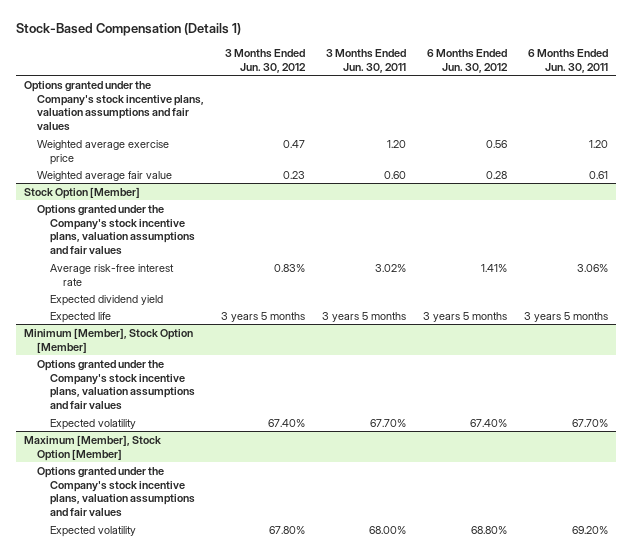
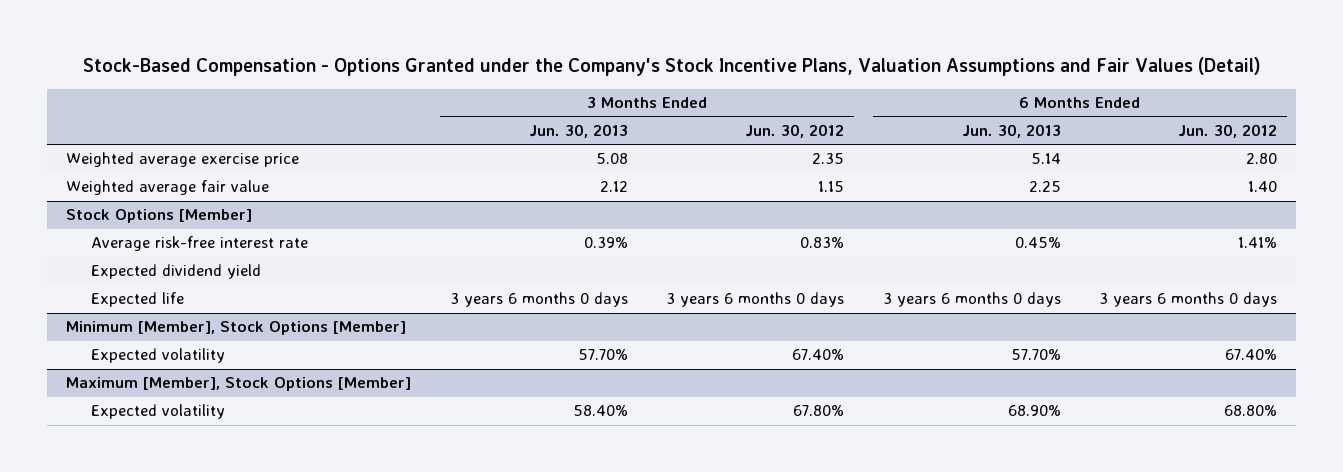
[15,23,241,37] Stock-Based Compensation (Details 1) -> [82,57,1261,77] Stock-Based Compensation - Options Granted under the Company's Stock Incentive Plans, Valuation Assumptions and Fair Values (Detail)
[325,48,406,73] 3 Months Ended Jun. 30, 2011 -> none
[527,48,608,73] 6 Months Ended Jun. 30, 2011 -> none
none -> [528,124,628,139] Jun. 30, 2013
none -> [961,124,1061,139] Jun. 30, 2013
[24,80,205,132] Options granted under the Company's stock incentive plans, valuation assumptions and fair values -> none
[37,204,196,256] Options granted under the Company's stock incentive plans, valuation assumptions and fair values -> none
[282,139,305,148] 0.47 -> [812,153,845,165] 2.35
[485,139,507,148] 0.56 -> [1246,153,1278,165] 2.80
[282,170,305,179] 0.23 -> [818,181,845,193] 1.15
[485,170,507,179] 0.28 -> [1248,181,1278,193] 1.40
[24,186,141,199] Stock Option [Member] -> [66,209,253,224] Stock Options [Member]
[37,359,196,411] Options granted under the Company's stock incentive plans, valuation assumptions and fair values -> none
[220,311,305,322] 3 years 5 months -> [666,292,845,308] 3 years 6 months 0 days
[422,311,507,322] 3 years 5 months -> [1099,292,1278,308] 3 years 6 months 0 days
[24,327,194,353] Minimum [Member], Stock Option [Member] -> [66,321,407,336] Minimum [Member], Stock Options [Member]
[37,466,196,518] Options granted under the Company's stock incentive plans, valuation assumptions and fair values -> none
[24,434,162,461] Maximum [Member], Stock Option [Member] -> [66,377,412,392] Maximum [Member], Stock Options [Member]

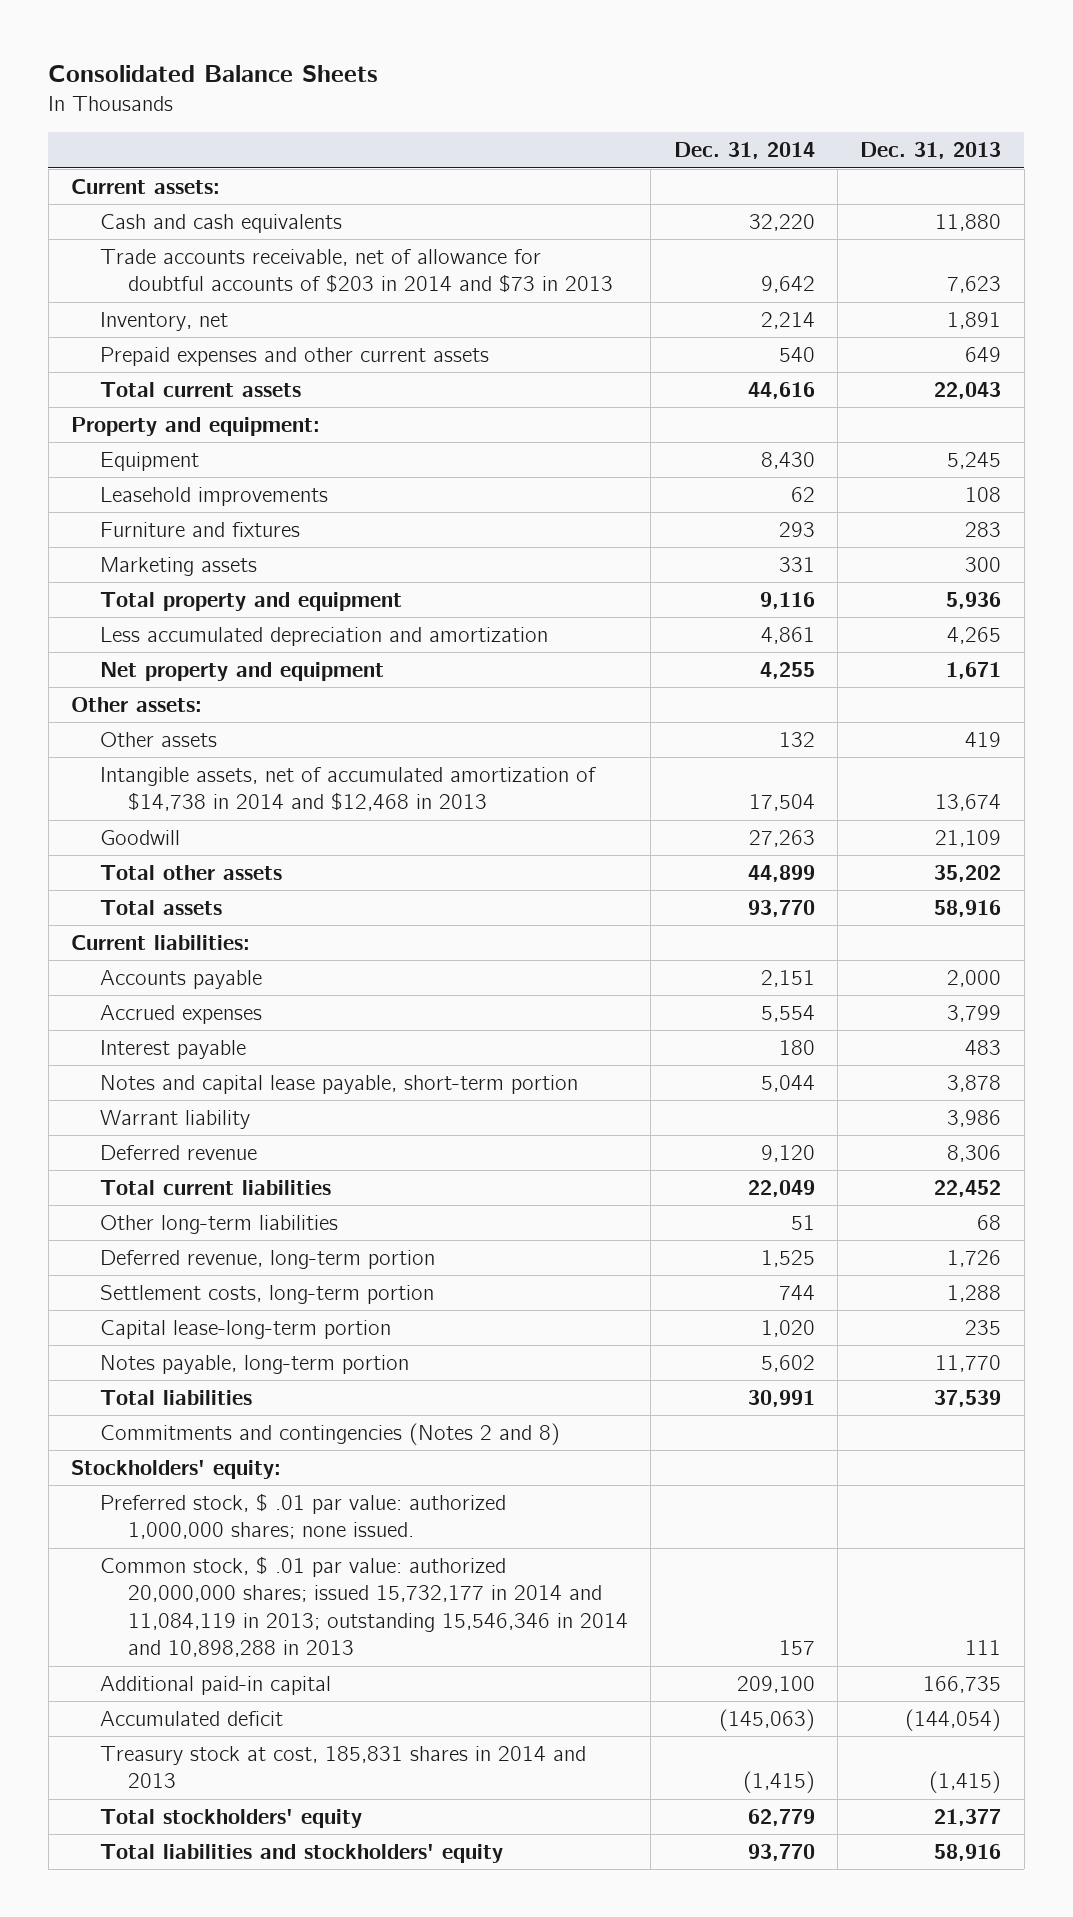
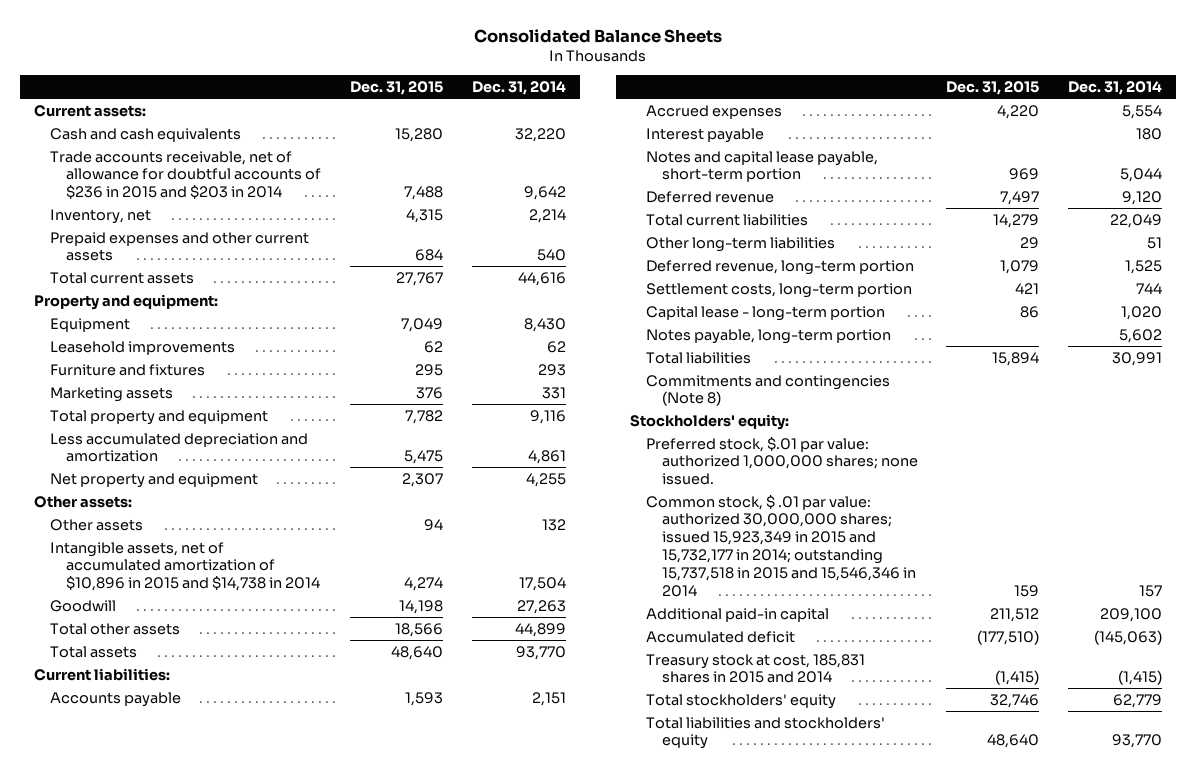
[860,142,1002,160] Dec. 31, 2013 -> none
none -> [350,81,444,96] Dec. 31, 2015
[99,248,613,294] Trade accounts receivable, net of allowance for doubtful accounts of $203 in 2014 and $73 in 2013 -> [49,150,321,200] Trade accounts receivable, net of allowance for doubtful accounts of $236 in 2015 and $203 in 2014
[99,766,596,812] Intangible assets, net of accumulated amortization of $14,738 in 2014 and $12,468 in 2013 -> [49,541,320,592] Intangible assets, net of accumulated amortization of $10,896 in 2015 and $14,738 in 2014
[99,1109,250,1129] Warrant liability -> none
[99,1319,391,1339] Capital lease-long-term portion -> [645,305,885,321] Capital lease - long-term portion
[99,1422,560,1445] Commitments and contingencies (Notes 2 and 8) -> [645,374,890,407] Commitments and contingencies (Note 8)
[99,1492,506,1540] Preferred stock, $ .01 par value: authorized 1,000,000 shares; none issued. -> [645,436,918,486] Preferred stock, $.01 par value: authorized 1,000,000 shares; none issued.
[99,1555,628,1658] Common stock, $ .01 par value: authorized 20,000,000 shares; issued 15,732,177 in 2014 and 11,084,119 in 2013; outstanding 15,546,346 in 2014 and 10,898,288 in 2013 -> [645,494,916,597] Common stock, $ .01 par value: authorized 30,000,000 shares; issued 15,923,349 in 2015 and 15,732,177 in 2014; outstanding 15,737,518 in 2015 and 15,546,346 in 2014
[99,1745,586,1789] Treasury stock at cost, 185,831 shares in 2014 and 2013 -> [645,653,865,684] Treasury stock at cost, 185,831 shares in 2015 and 2014

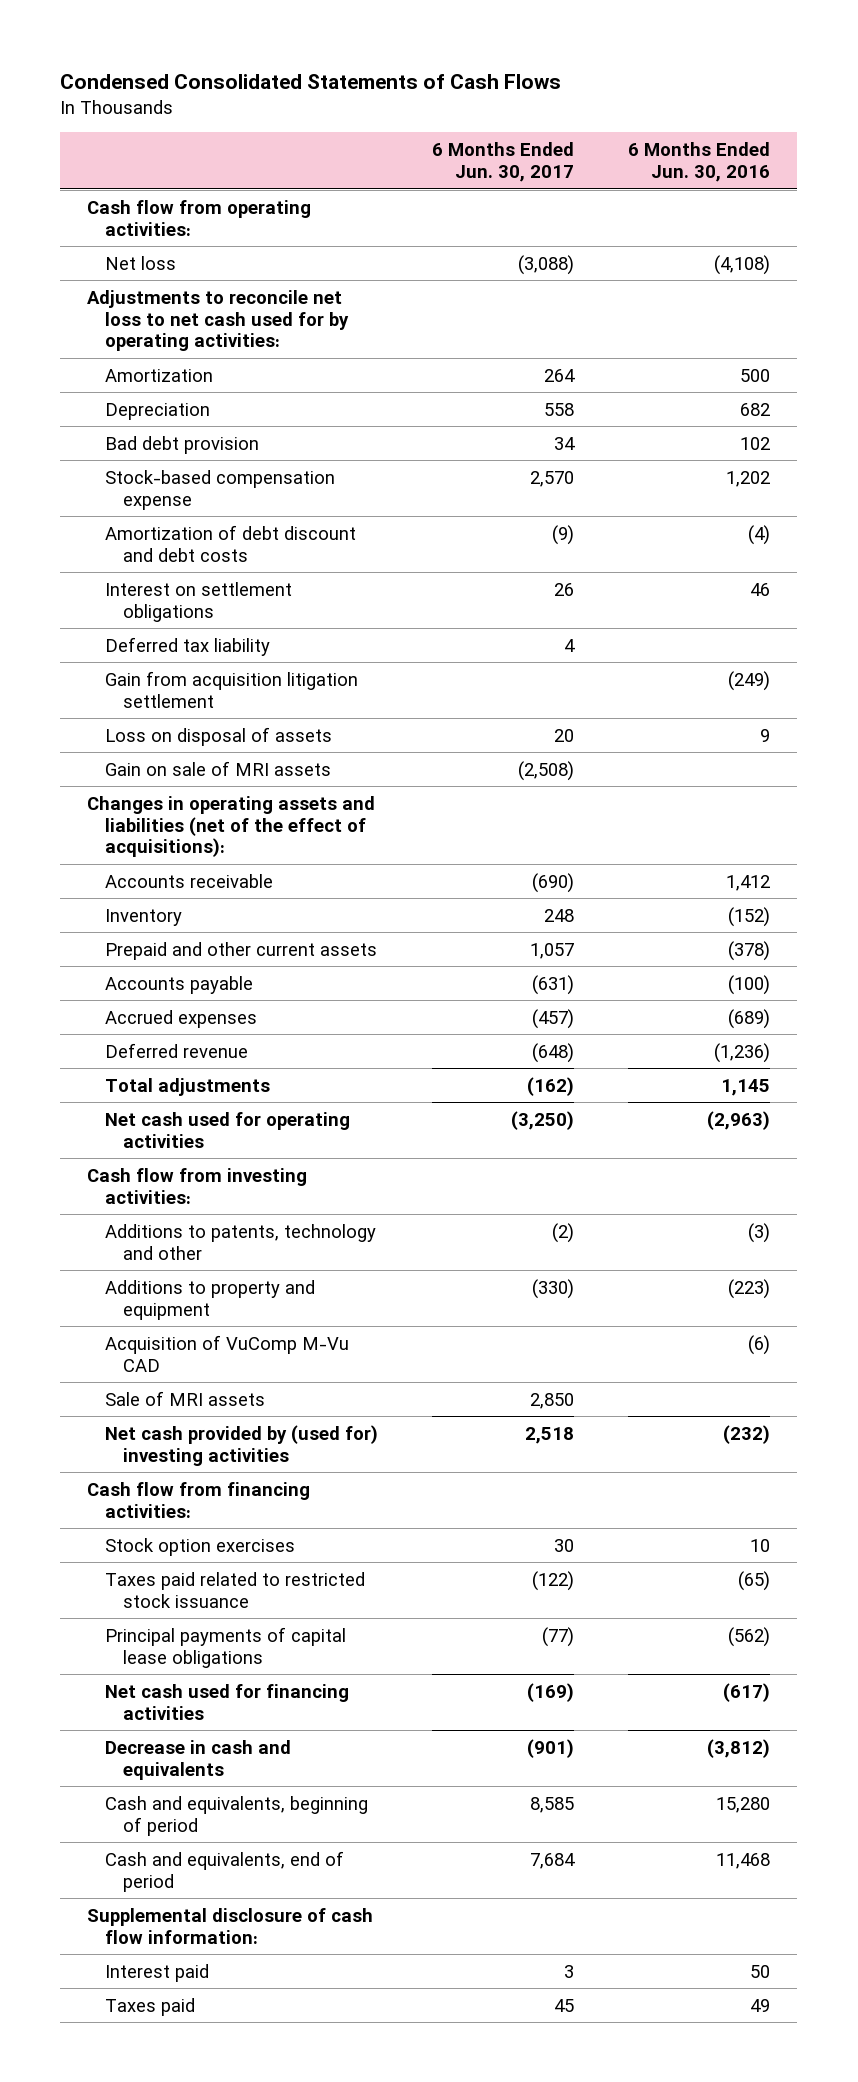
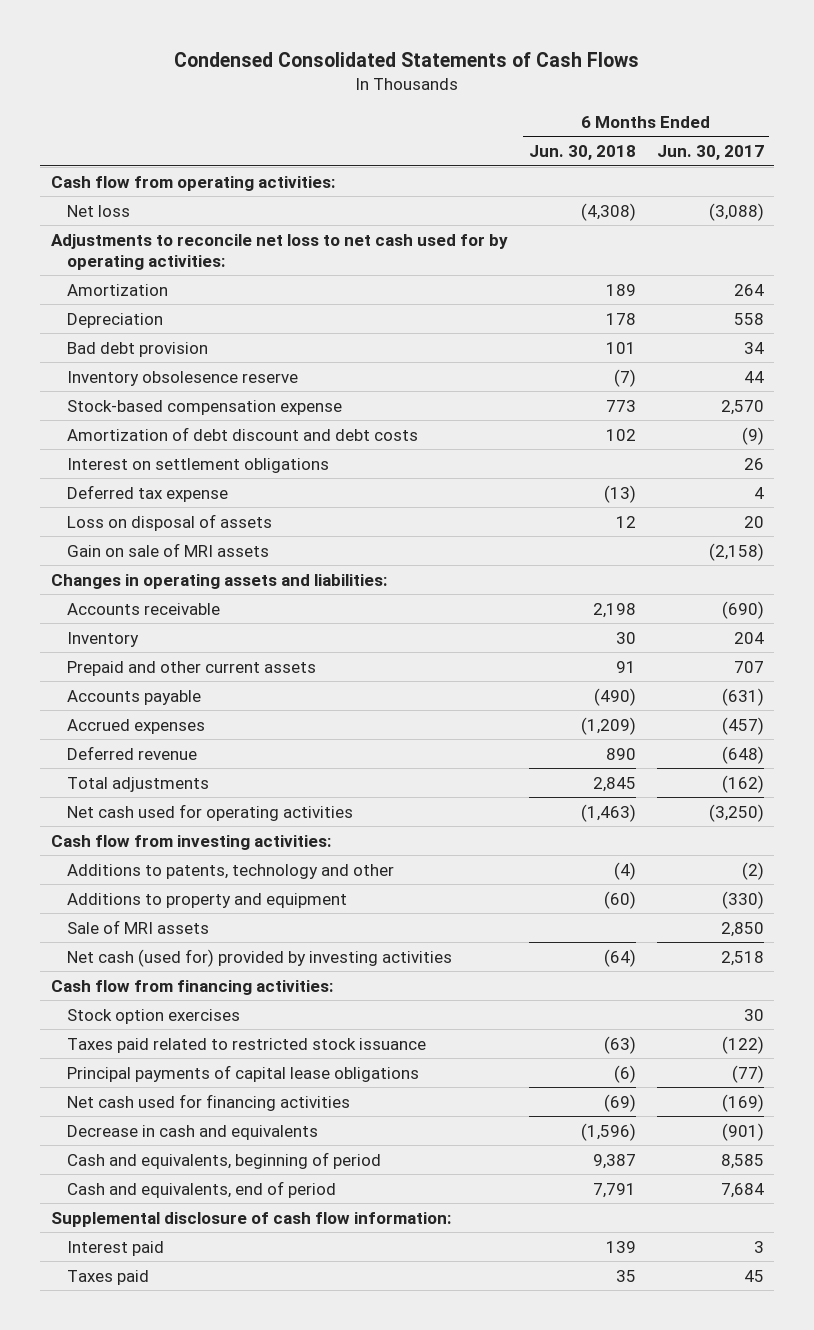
[628,142,771,182] 6 Months Ended Jun. 30, 2016 -> none
none -> [528,145,636,161] Jun. 30, 2018
none -> [66,370,298,386] Inventory obsolesence reserve
[105,670,359,708] Gain from acquisition litigation settlement -> none
[105,636,271,656] Deferred tax liability -> [66,484,228,502] Deferred tax expense
[518,760,575,781] (2,508) -> [708,542,764,561] (2,158)
[87,795,376,858] Changes in operating assets and liabilities (net of the effect of acquisitions): -> [50,573,387,589] Changes in operating assets and liabilities:
[544,908,575,922] 248 -> [733,631,764,644] 204
[530,942,575,959] 1,057 -> [733,660,764,673] 707
[105,1334,350,1372] Acquisition of VuComp M-Vu CAD -> none
[105,1424,379,1466] Net cash provided by (used for) investing activities -> [66,948,452,967] Net cash (used for) provided by investing activities

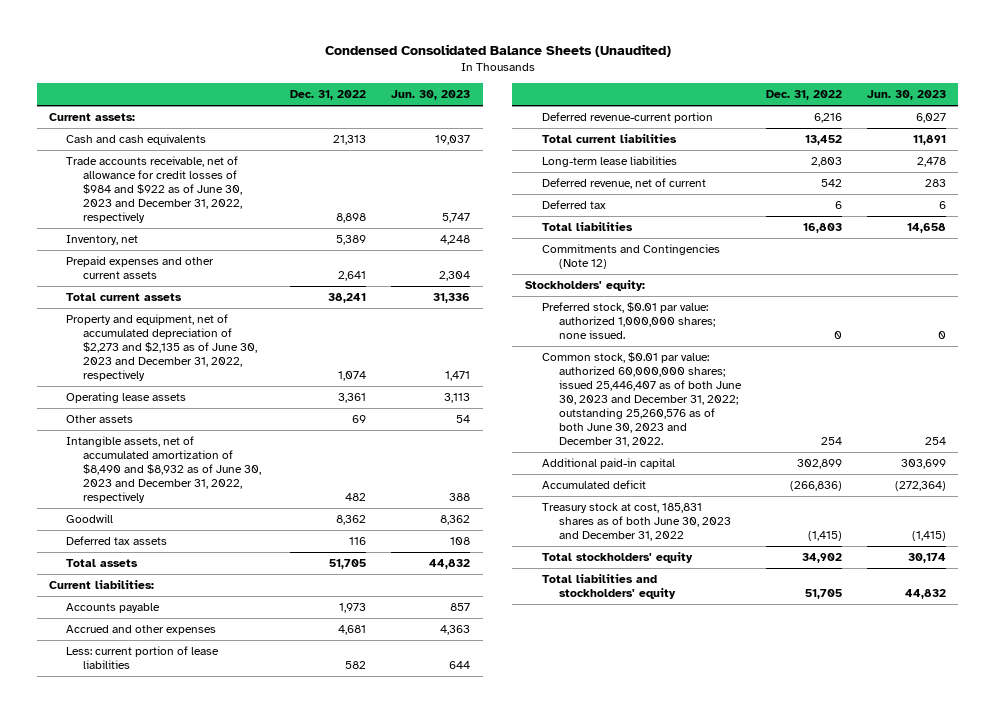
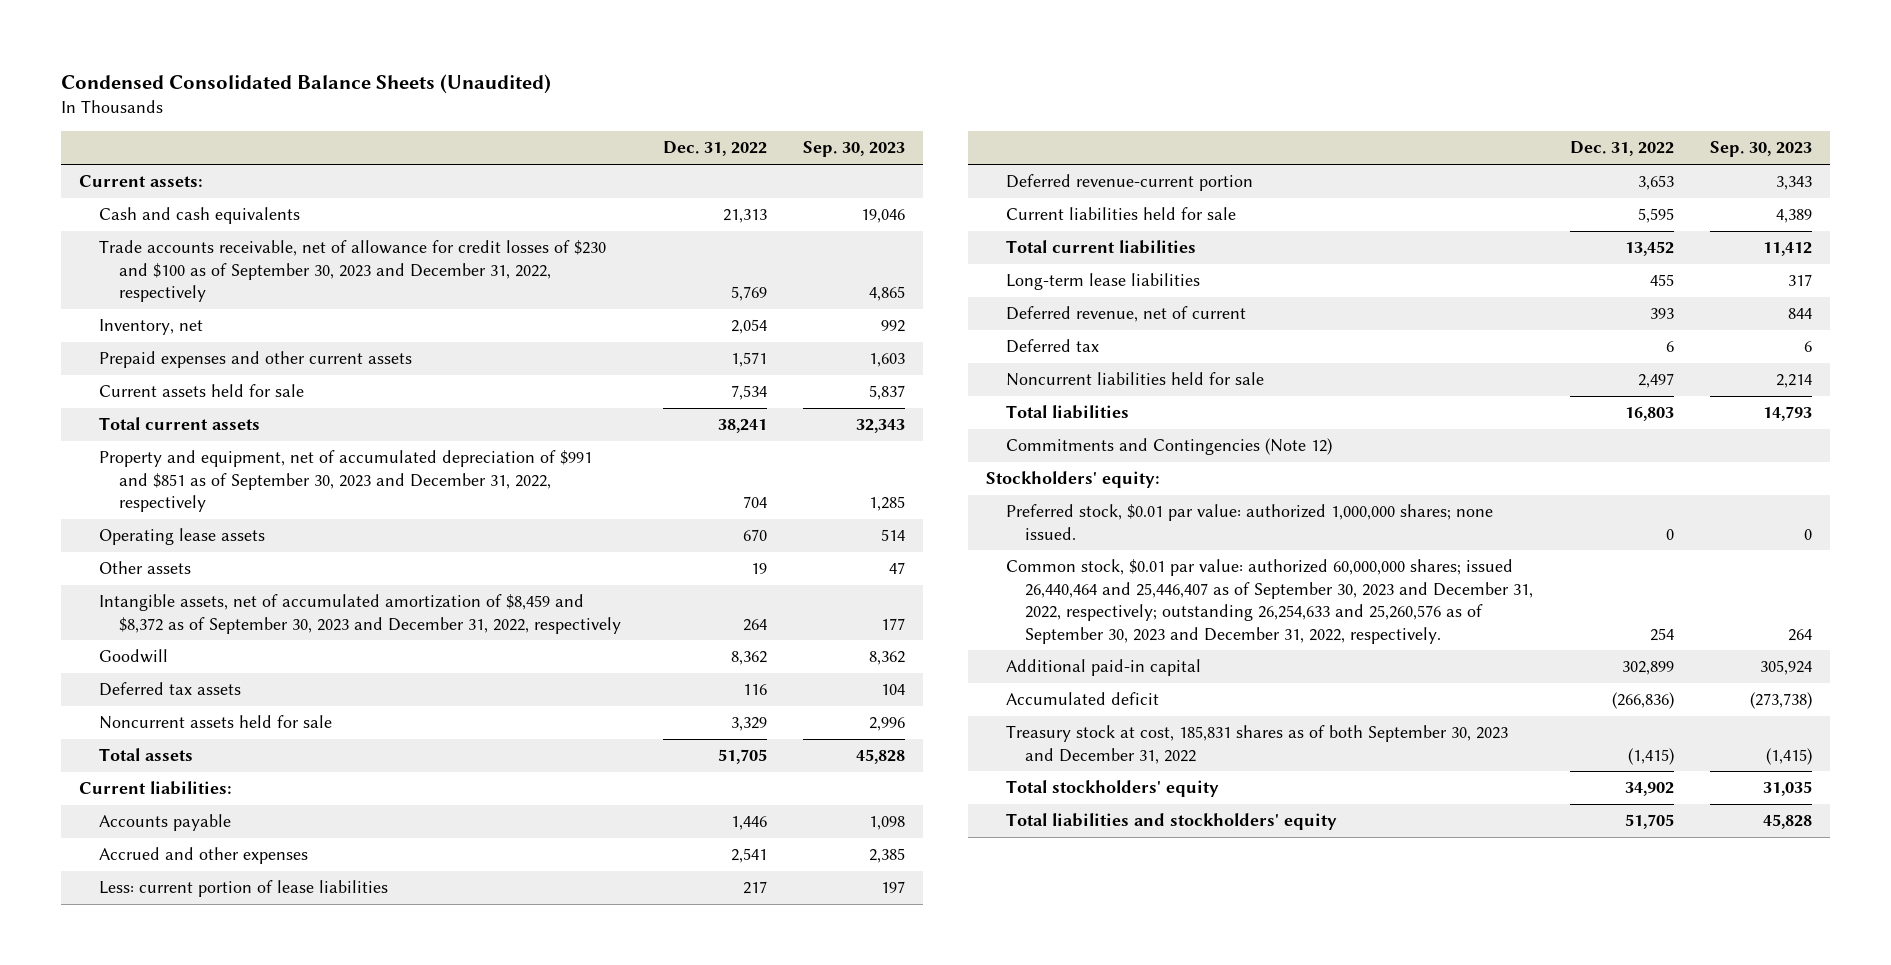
[391,90,471,101] Jun. 30, 2023 -> none
none -> [803,141,906,158] Sep. 30, 2023
[66,156,243,224] Trade accounts receivable, net of allowance for credit losses of $984 and $922 as of June 30, 2023 and December 31, 2022, respectively -> [99,240,607,303] Trade accounts receivable, net of allowance for credit losses of $230 and $100 as of September 30, 2023 and December 31, 2022, respectively
[336,213,367,224] 8,898 -> [731,286,768,302] 5,769
[336,235,367,246] 5,389 -> [731,319,768,335] 2,054
[338,271,367,282] 2,641 -> [731,352,768,368] 1,571
none -> [99,384,305,398] Current assets held for sale
[66,314,258,382] Property and equipment, net of accumulated depreciation of $2,273 and $2,135 as of June 30, 2023 and December 31, 2022, respectively -> [99,450,593,513] Property and equipment, net of accumulated depreciation of $991 and $851 as of September 30, 2023 and December 31, 2022, respectively
[338,371,367,382] 1,074 -> [743,496,768,509] 704
[338,393,367,404] 3,361 -> [743,529,768,542] 670
[352,415,367,424] 69 -> [751,563,768,575] 19
[66,436,262,504] Intangible assets, net of accumulated amortization of $8,490 and $8,932 as of June 30, 2023 and December 31, 2022, respectively -> [99,594,621,634] Intangible assets, net of accumulated amortization of $8,459 and $8,372 as of September 30, 2023 and December 31, 2022, respectively
[345,493,367,502] 482 -> [743,618,768,631] 264
none -> [99,715,333,730] Noncurrent assets held for sale
[339,603,367,614] 1,973 -> [731,816,768,831] 1,446
[338,625,367,636] 4,681 -> [731,848,768,864] 2,541
[345,661,367,670] 582 -> [743,881,768,895] 217
[813,113,842,124] 6,216 -> [1637,175,1674,191] 3,653
none -> [1005,207,1236,221] Current liabilities held for sale
[810,157,842,168] 2,803 -> [1649,274,1674,287] 455
[820,179,842,188] 542 -> [1649,308,1674,320] 393
none -> [1005,372,1264,387] Noncurrent liabilities held for sale
[541,352,742,448] Common stock, $0.01 par value: authorized 60,000,000 shares; issued 25,446,407 as of both June 30, 2023 and December 31, 2022; outstanding 25,260,576 as of both June 30, 2023 and December 31, 2022. -> [1005,559,1534,644] Common stock, $0.01 par value: authorized 60,000,000 shares; issued 26,440,464 and 25,446,407 as of September 30, 2023 and December 31, 2022, respectively; outstanding 26,254,633 and 25,260,576 as of September 30, 2023 and December 31, 2022, respectively.
[541,503,731,542] Treasury stock at cost, 185,831 shares as of both June 30, 2023 and December 31, 2022 -> [1005,725,1508,764] Treasury stock at cost, 185,831 shares as of both September 30, 2023 and December 31, 2022

